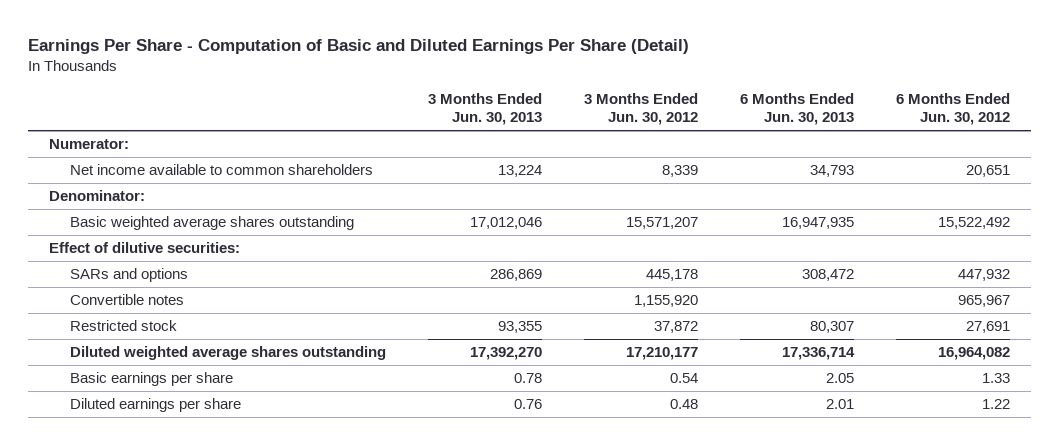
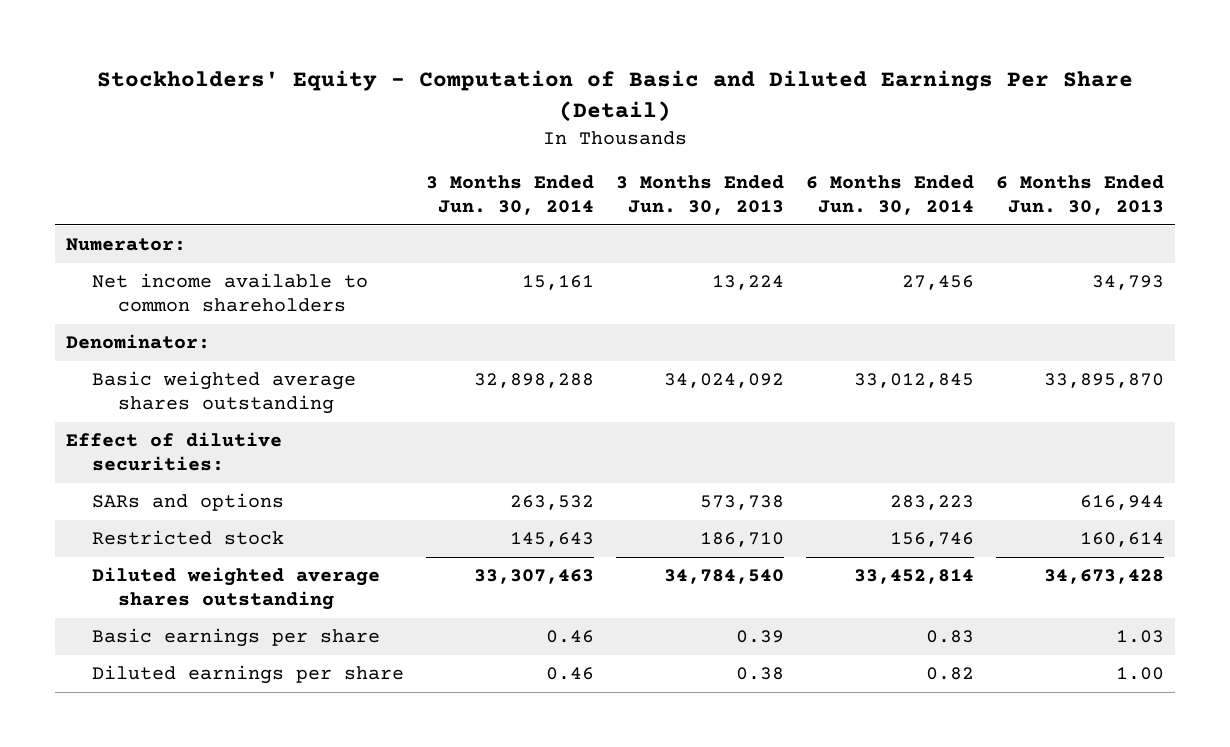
[27,39,689,55] Earnings Per Share - Computation of Basic and Diluted Earnings Per Share (Detail) -> [97,70,1134,123] Stockholders' Equity - Computation of Basic and Diluted Earnings Per Share (Detail)
[584,93,699,126] 3 Months Ended Jun. 30, 2012 -> none
[896,93,1011,126] 6 Months Ended Jun. 30, 2012 -> none
none -> [426,175,595,216] 3 Months Ended Jun. 30, 2014
none -> [806,175,975,216] 6 Months Ended Jun. 30, 2014
[469,217,542,230] 17,012,046 -> [664,373,785,389] 34,024,092
[782,217,855,230] 16,947,935 -> [1044,373,1165,389] 33,895,870
[69,294,184,306] Convertible notes -> none
[489,269,542,282] 286,869 -> [700,495,785,511] 573,738
[802,269,855,282] 308,472 -> [1080,495,1165,511] 616,944
[497,321,542,334] 93,355 -> [700,532,785,548] 186,710
[810,321,855,334] 80,307 -> [1080,532,1165,548] 160,614
[469,347,542,361] 17,392,270 -> [664,569,785,585] 34,784,540
[782,347,856,361] 17,336,714 -> [1044,569,1165,585] 34,673,428
[513,373,542,384] 0.78 -> [736,630,785,644] 0.39
[826,373,855,384] 2.05 -> [1116,630,1165,644] 1.03
[513,399,542,410] 0.76 -> [736,667,785,681] 0.38
[826,399,855,410] 2.01 -> [1116,667,1165,681] 1.00

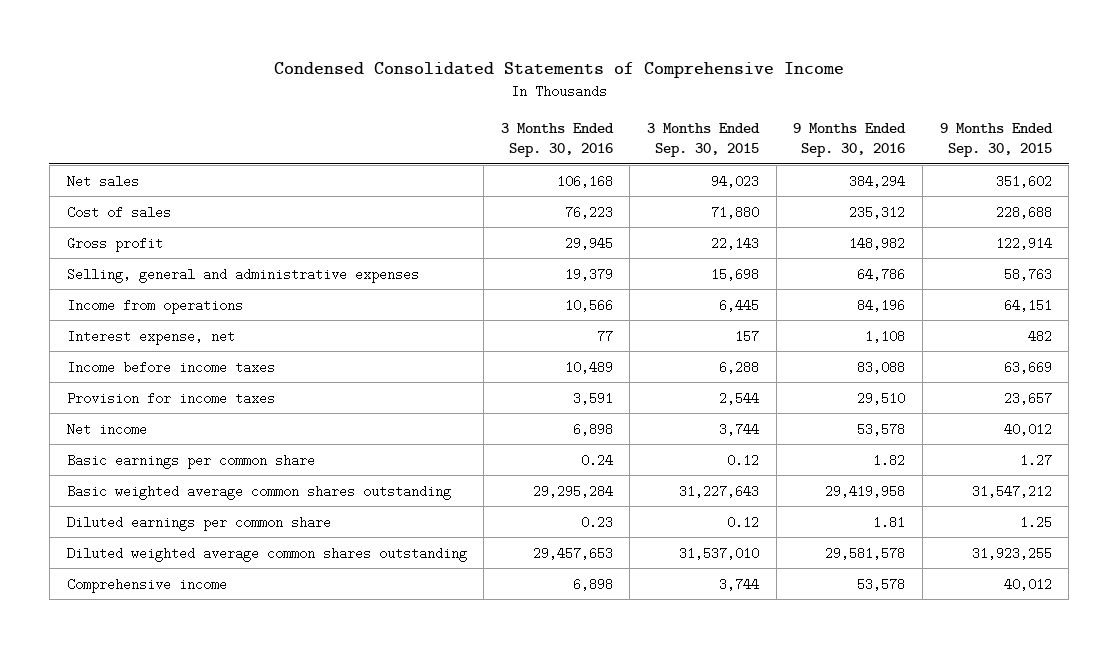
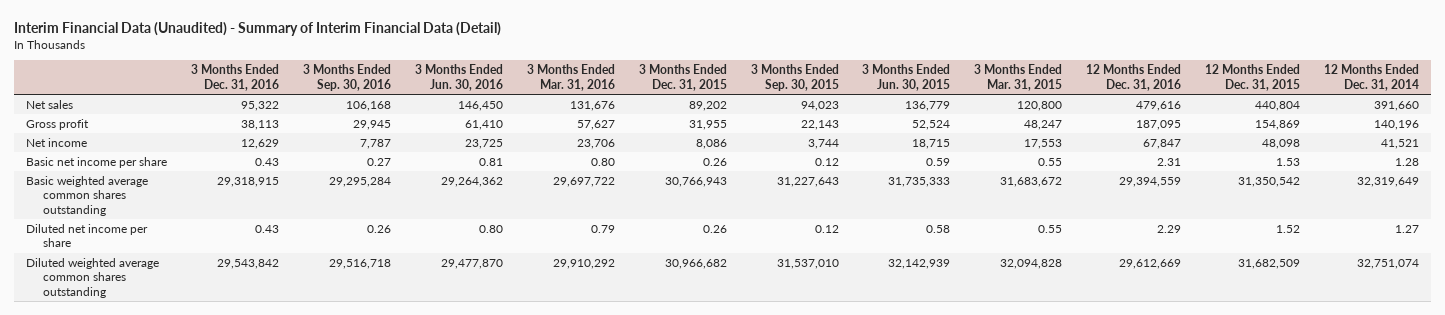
[274,62,845,79] Condensed Consolidated Statements of Comprehensive Income -> [14,21,502,36] Interim Financial Data (Unaudited) - Summary of Interim Financial Data (Detail)
[793,122,907,158] 9 Months Ended Sep. 30, 2016 -> none
[939,122,1053,158] 9 Months Ended Sep. 30, 2015 -> none
none -> [191,64,280,91] 3 Months Ended Dec. 31, 2016
none -> [414,64,503,91] 3 Months Ended Jun. 30, 2016
none -> [526,64,615,91] 3 Months Ended Mar. 31, 2016
none -> [638,64,727,91] 3 Months Ended Dec. 31, 2015
none -> [862,64,951,91] 3 Months Ended Jun. 30, 2015
none -> [974,64,1063,91] 3 Months Ended Mar. 31, 2015
none -> [1086,64,1182,91] 12 Months Ended Dec. 31, 2016
none -> [1205,64,1301,91] 12 Months Ended Dec. 31, 2015
none -> [1323,64,1419,91] 12 Months Ended Dec. 31, 2014
[66,205,171,219] Cost of sales -> none
[66,267,419,283] Selling, general and administrative expenses -> none
[66,298,243,314] Income from operations -> none
[66,329,235,345] Interest expense, net -> none
[66,360,275,374] Income before income taxes -> none
[66,391,275,405] Provision for income taxes -> none
[572,422,613,436] 6,898 -> [360,138,392,149] 7,787
[66,453,315,469] Basic earnings per common share -> [26,156,168,168] Basic net income per share
[580,453,613,467] 0.24 -> [367,157,392,166] 0.27
[66,577,227,593] Comprehensive income -> none
[66,515,331,531] Diluted earnings per common share -> [26,223,149,248] Diluted net income per share
[580,515,613,529] 0.23 -> [367,224,392,233] 0.26
[532,546,613,560] 29,457,653 -> [329,258,392,269] 29,516,718

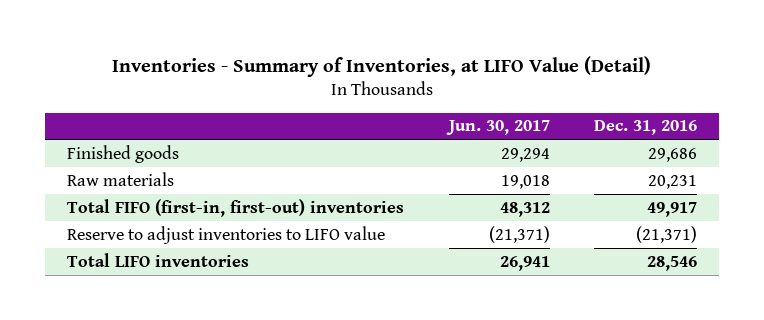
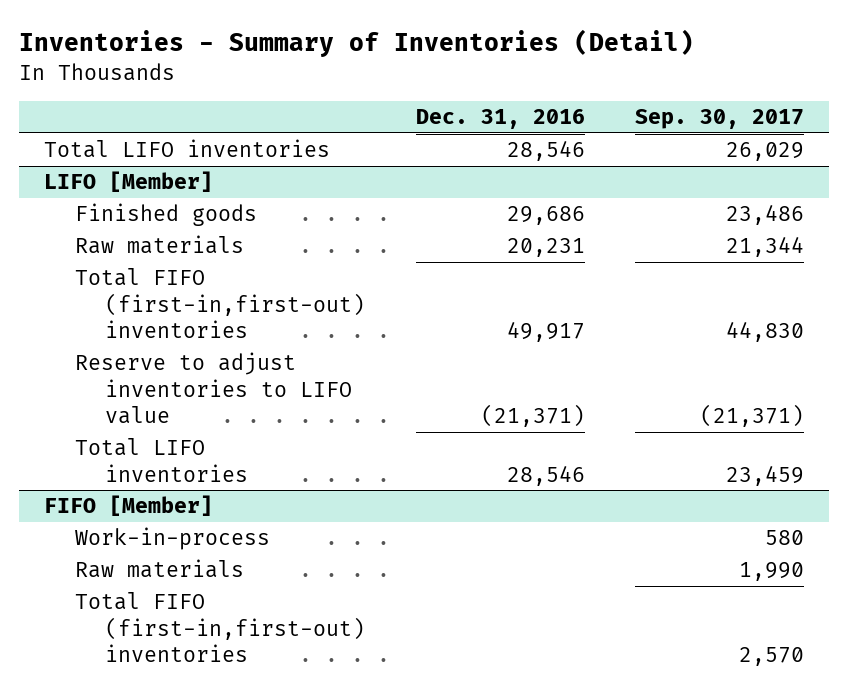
[112,56,652,78] Inventories - Summary of Inventories, at LIFO Value (Detail) -> [19,29,695,58] Inventories - Summary of Inventories (Detail)
[445,120,550,136] Jun. 30, 2017 -> none
none -> [635,108,805,129] Sep. 30, 2017
none -> [44,139,331,159] Total LIFO inventories
none -> [44,171,214,193] LIFO [Member]
[67,198,405,217] Total FIFO (first-in, first-out) inventories -> [74,268,366,338] Total FIFO (first-in,first-out) inventories
none -> [44,495,214,517] FIFO [Member]
none -> [74,527,270,551] Work-in-process
none -> [74,559,244,579] Raw materials
none -> [74,592,366,662] Total FIFO (first-in,first-out) inventories

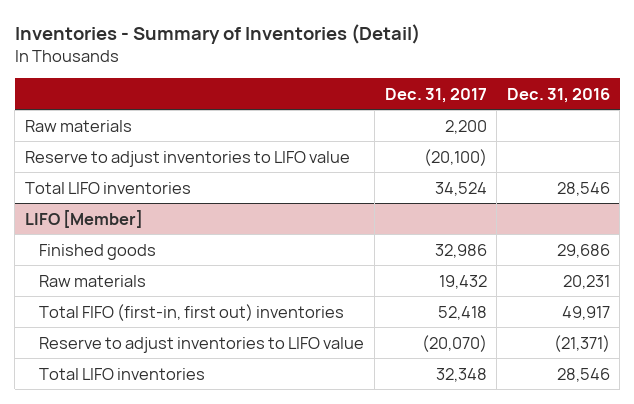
[635,108,805,129] Sep. 30, 2017 -> none
none -> [384,87,487,103] Dec. 31, 2017
none -> [24,119,132,132] Raw materials
none -> [24,150,350,167] Reserve to adjust inventories to LIFO value
[74,268,366,338] Total FIFO (first-in,first-out) inventories -> [39,303,345,321] Total FIFO (first-in, first out) inventories
[44,495,214,517] FIFO [Member] -> none
[74,527,270,551] Work-in-process -> none
[74,559,244,579] Raw materials -> none
[74,592,366,662] Total FIFO (first-in,first-out) inventories -> none

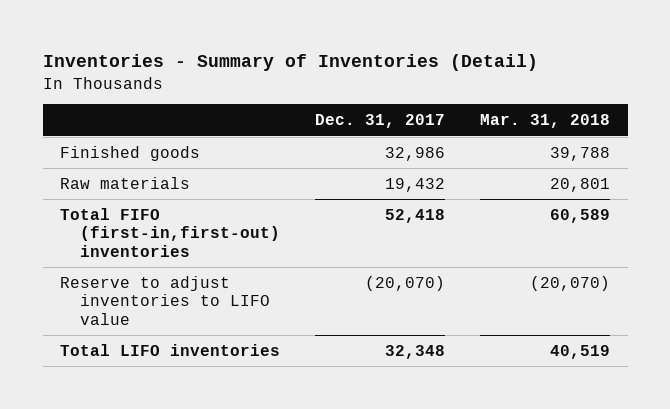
[506,87,610,103] Dec. 31, 2016 -> none
none -> [480,114,611,129] Mar. 31, 2018
[24,119,132,132] Raw materials -> none
[24,150,350,167] Reserve to adjust inventories to LIFO value -> none
[24,181,191,194] Total LIFO inventories -> none
[24,209,143,228] LIFO [Member] -> none
[39,303,345,321] Total FIFO (first-in, first out) inventories -> [60,207,280,257] Total FIFO (first-in,first-out) inventories

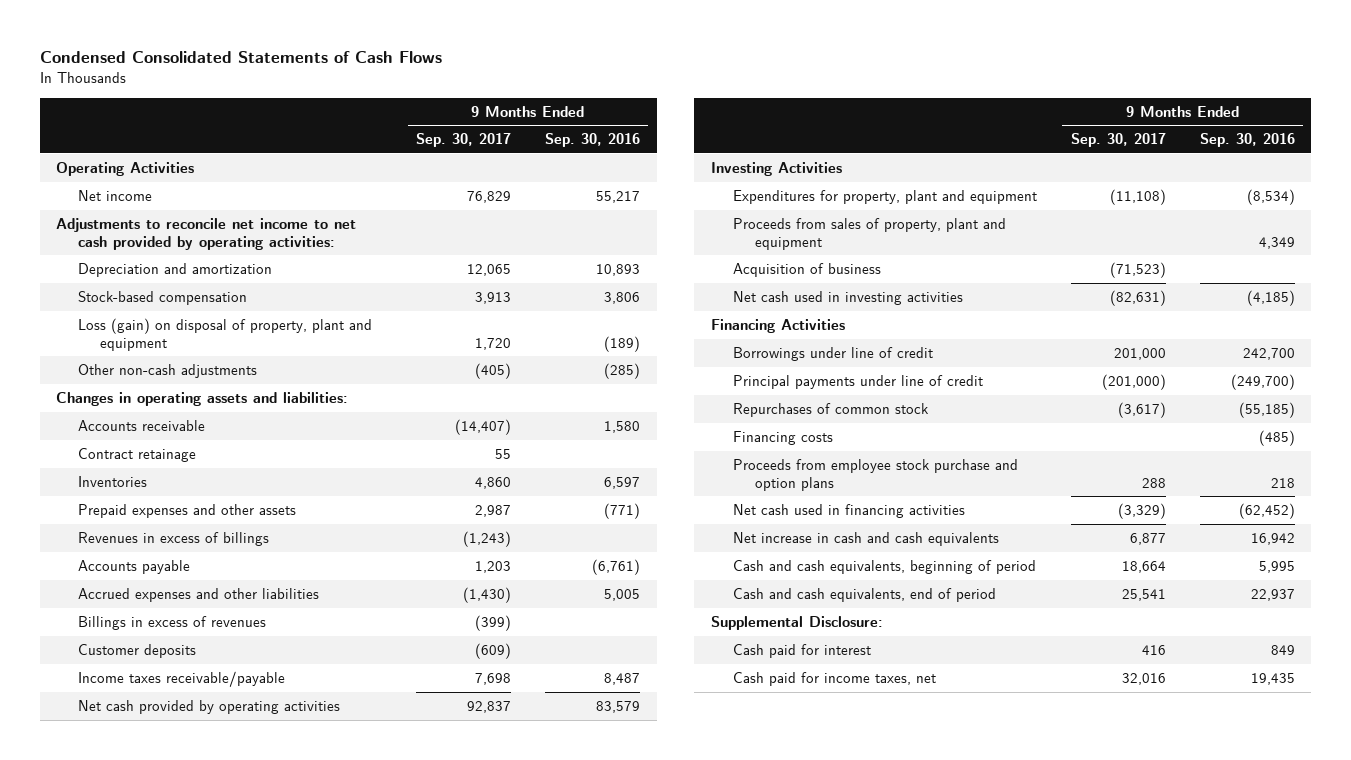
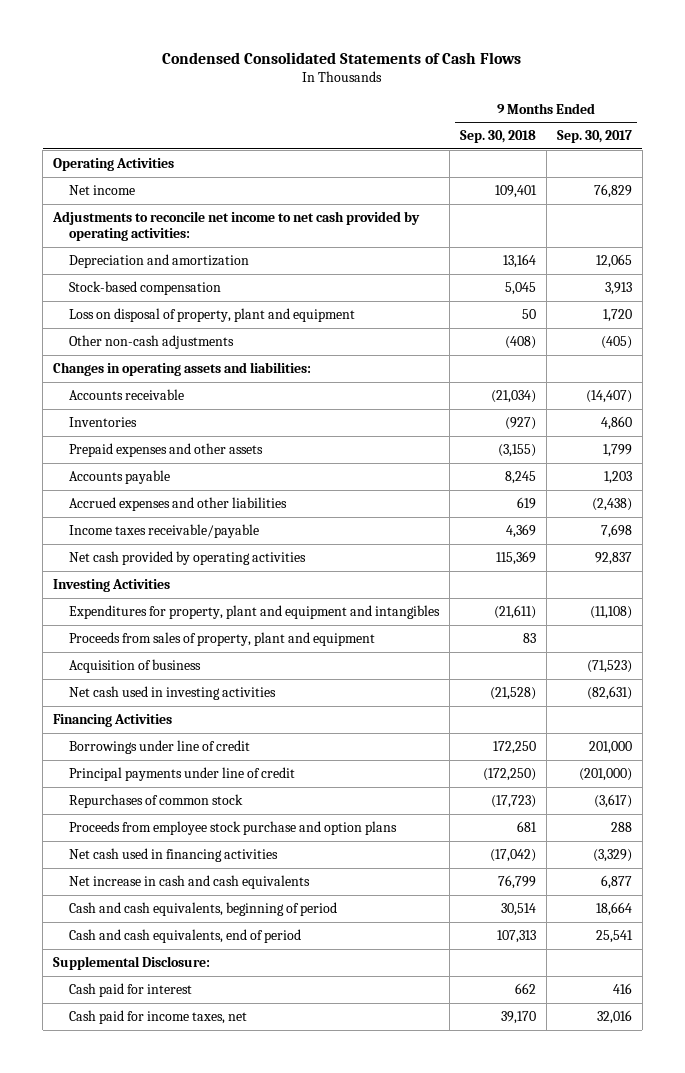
[545,133,641,148] Sep. 30, 2016 -> none
none -> [459,130,536,144] Sep. 30, 2018
[78,317,373,351] Loss (gain) on disposal of property, plant and equipment -> [69,307,356,322] Loss on disposal of property, plant and equipment
[78,447,197,462] Contract retainage -> none
[78,531,270,546] Revenues in excess of billings -> none
[475,504,512,517] 2,987 -> [602,443,632,457] 1,799
[78,615,267,630] Billings in excess of revenues -> none
[78,643,197,658] Customer deposits -> none
[463,586,512,603] (1,430) -> [591,497,632,511] (2,438)
[733,189,1038,204] Expenditures for property, plant and equipment -> [69,604,441,619] Expenditures for property, plant and equipment and intangibles
[733,430,834,445] Financing costs -> none

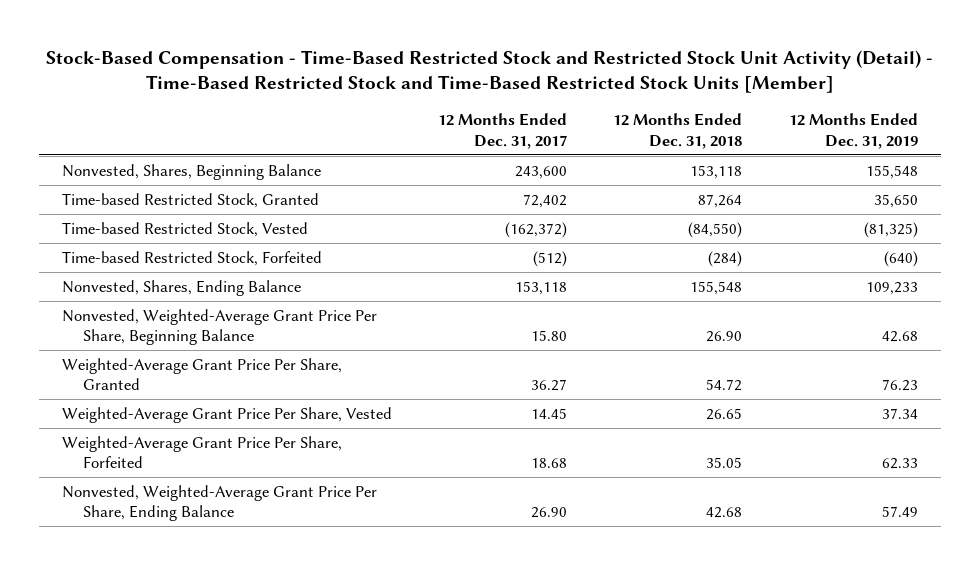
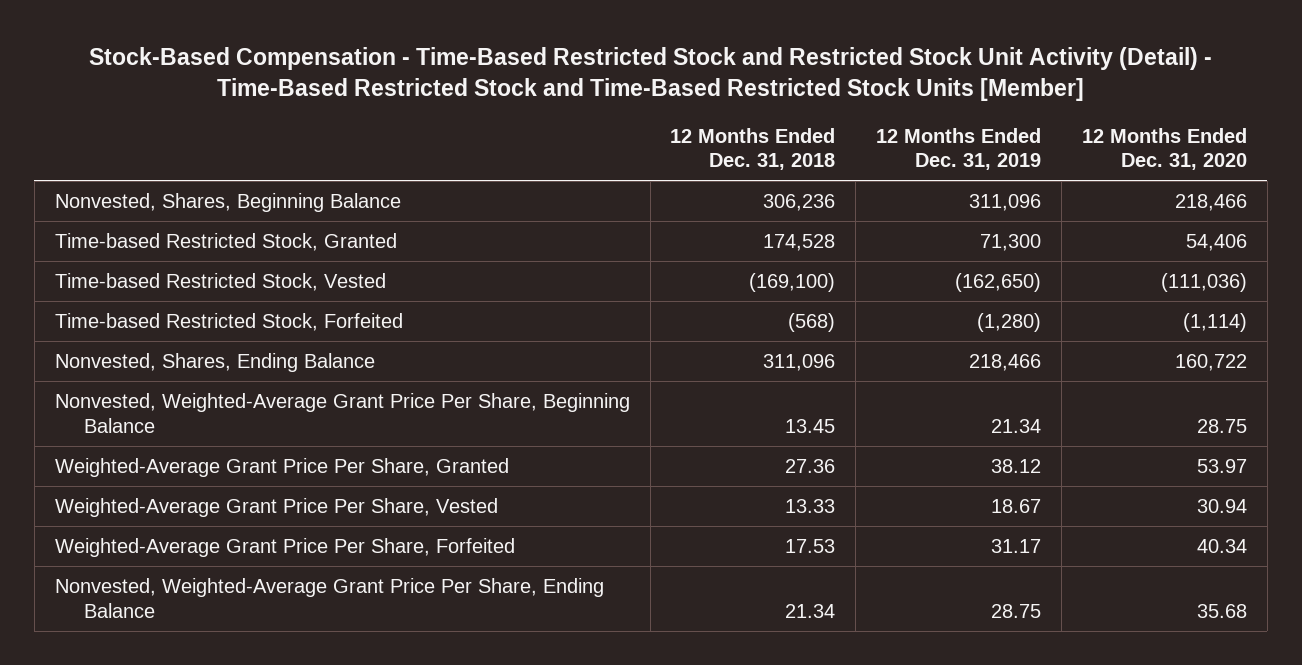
[438,113,568,149] 12 Months Ended Dec. 31, 2017 -> none
none -> [1082,127,1248,171] 12 Months Ended Dec. 31, 2020
[690,164,743,179] 153,118 -> [763,194,836,212] 306,236
[865,164,918,179] 155,548 -> [969,194,1042,212] 311,096
[698,193,743,208] 87,264 -> [763,234,836,252] 174,528
[873,193,918,208] 35,650 -> [980,234,1042,252] 71,300
[688,221,743,238] (84,550) -> [749,273,836,293] (169,100)
[863,221,918,238] (81,325) -> [955,273,1042,293] (162,650)
[708,250,743,267] (284) -> [788,313,836,333] (568)
[883,250,918,267] (640) -> [977,313,1042,333] (1,280)
[690,280,743,295] 155,548 -> [763,354,836,372] 311,096
[865,281,918,295] 109,233 -> [969,354,1042,372] 218,466
[706,331,743,343] 26.90 -> [785,418,836,433] 13.45
[881,331,918,343] 42.68 -> [991,418,1042,433] 21.34
[706,379,743,392] 54.72 -> [785,459,836,474] 27.36
[881,379,918,392] 76.23 -> [991,459,1042,474] 38.12
[706,407,743,420] 26.65 -> [785,499,836,514] 13.33
[881,407,918,419] 37.34 -> [991,499,1042,514] 18.67
[706,457,743,469] 35.05 -> [785,539,836,554] 17.53
[881,458,918,470] 62.33 -> [991,539,1042,554] 31.17
[706,507,743,519] 42.68 -> [785,603,836,618] 21.34
[881,506,918,518] 57.49 -> [991,603,1042,618] 28.75

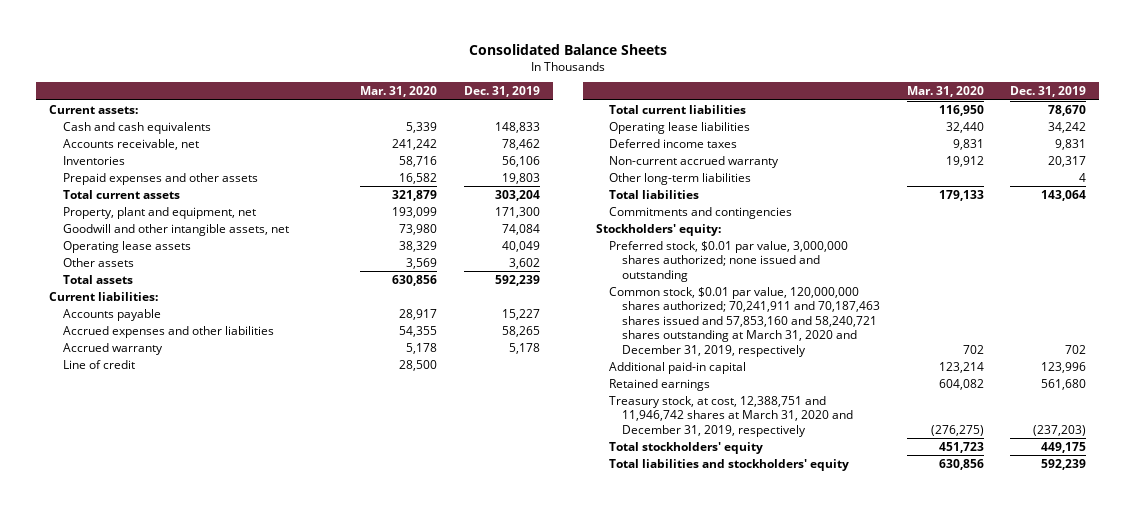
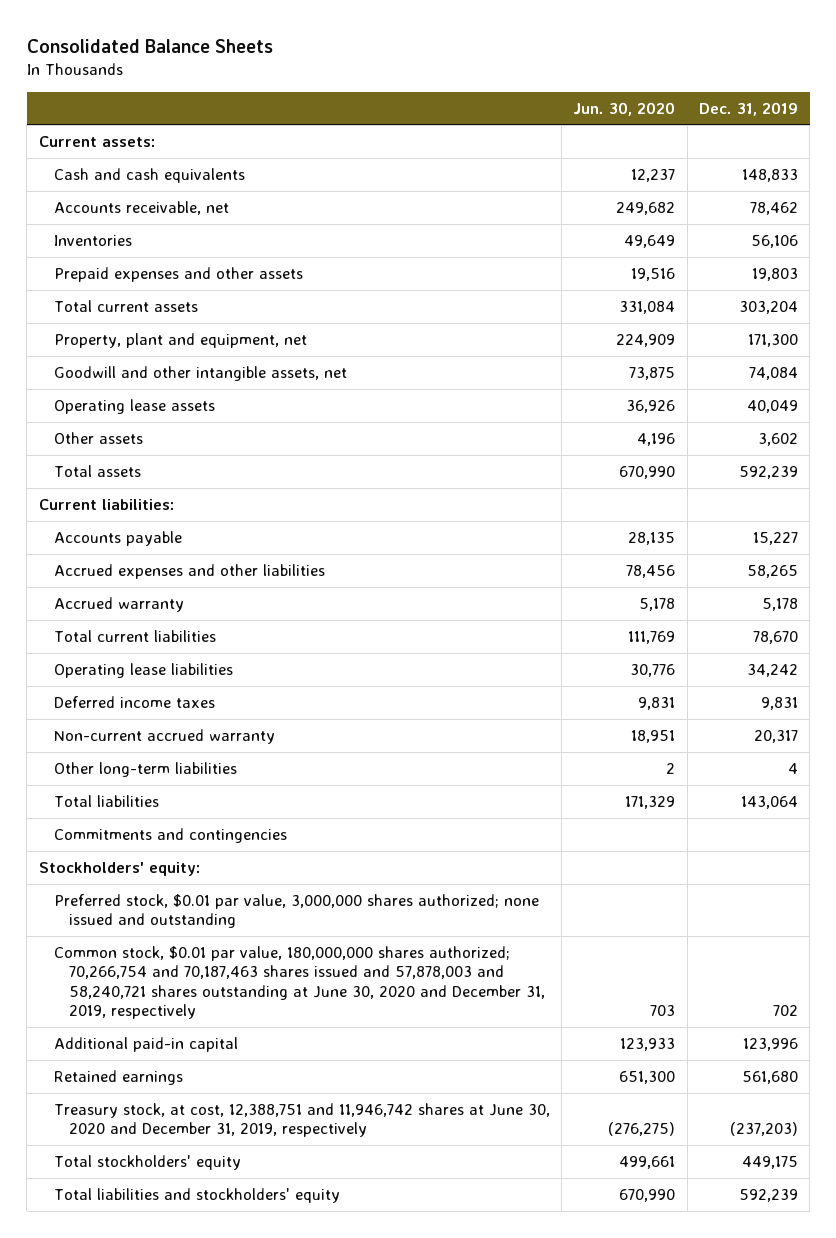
[360,86,438,98] Mar. 31, 2020 -> none
none -> [573,101,676,116] Jun. 30, 2020
[62,359,135,369] Line of credit -> none
[608,286,881,357] Common stock, $0.01 par value, 120,000,000 shares authorized; 70,241,911 and 70,187,463 shares issued and 57,853,160 and 58,240,721 shares outstanding at March 31, 2020 and December 31, 2019, respectively -> [53,945,546,1020] Common stock, $0.01 par value, 180,000,000 shares authorized; 70,266,754 and 70,187,463 shares issued and 57,878,003 and 58,240,721 shares outstanding at June 30, 2020 and December 31, 2019, respectively
[608,395,854,437] Treasury stock, at cost, 12,388,751 and 11,946,742 shares at March 31, 2020 and December 31, 2019, respectively -> [53,1102,550,1138] Treasury stock, at cost, 12,388,751 and 11,946,742 shares at June 30, 2020 and December 31, 2019, respectively

